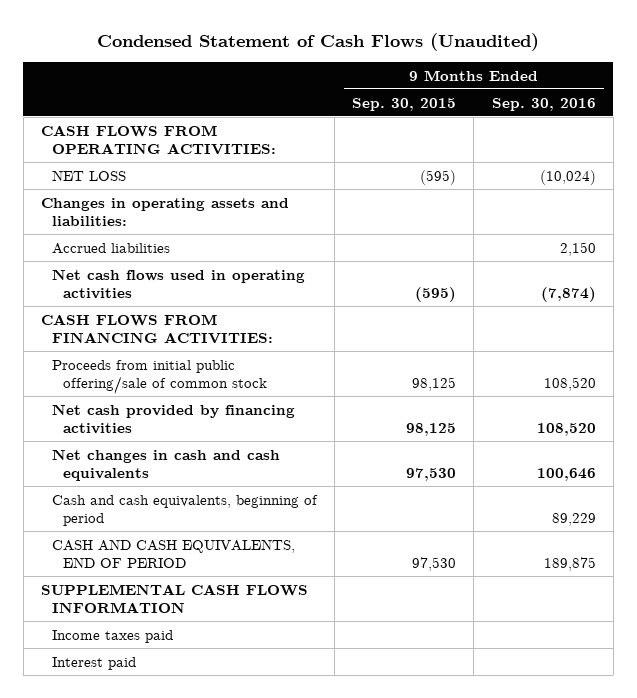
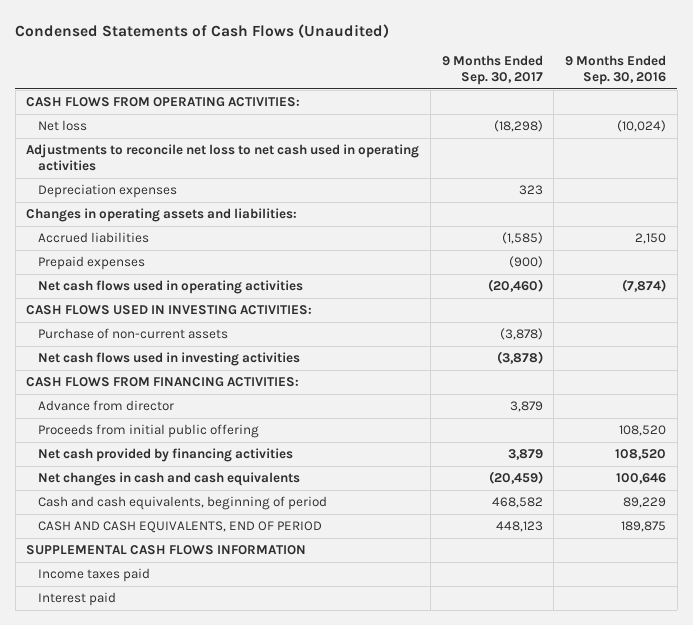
[97,32,540,51] Condensed Statement of Cash Flows (Unaudited) -> [15,23,390,38] Condensed Statements of Cash Flows (Unaudited)
[352,97,457,111] Sep. 30, 2015 -> none
none -> [441,55,543,86] 9 Months Ended Sep. 30, 2017
[52,169,127,181] NET LOSS -> [38,119,88,131] Net loss
none -> [26,143,420,172] Adjustments to reconcile net loss to net cash used in operating activities
none -> [38,183,178,198] Depreciation expenses
none -> [38,255,146,270] Prepaid expenses
none -> [26,304,313,315] CASH FLOWS USED IN INVESTING ACTIVITIES:
none -> [38,327,229,339] Purchase of non-current assets
none -> [38,351,301,366] Net cash flows used in investing activities
none -> [38,399,175,411] Advance from director
[52,359,268,395] Proceeds from initial public offering/sale of common stock -> [38,423,260,438] Proceeds from initial public offering

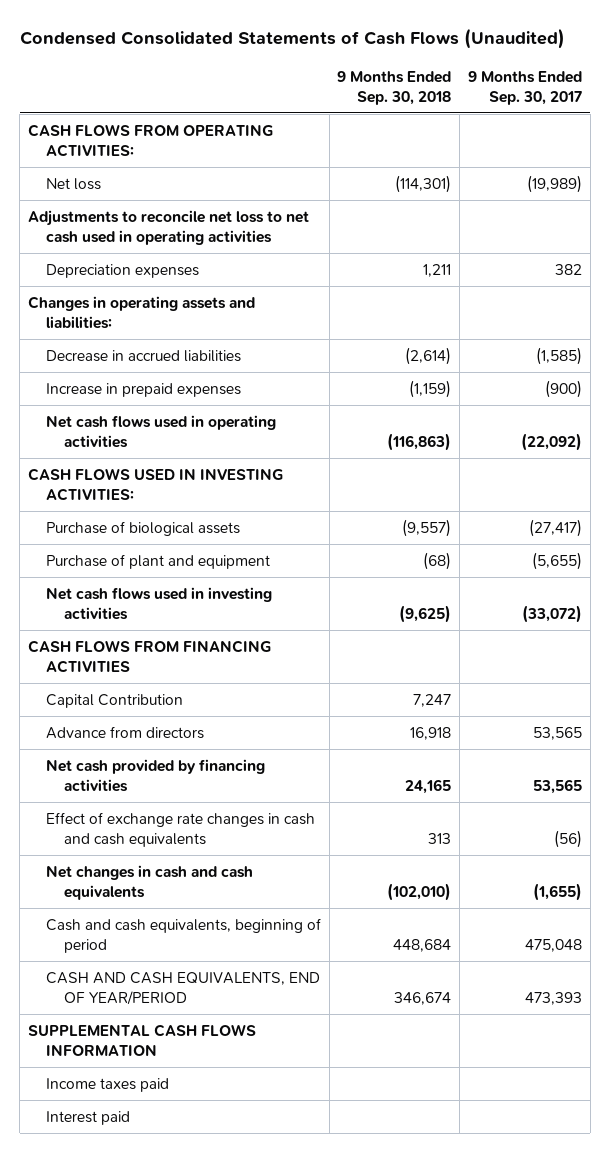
[15,23,390,38] Condensed Statements of Cash Flows (Unaudited) -> [19,28,565,50] Condensed Consolidated Statements of Cash Flows (Unaudited)
[565,55,667,86] 9 Months Ended Sep. 30, 2016 -> none
none -> [337,70,452,105] 9 Months Ended Sep. 30, 2018
[493,119,543,132] (18,298) -> [526,174,582,193] (19,989)
[518,184,543,195] 323 -> [554,263,582,275] 382
[38,231,150,243] Accrued liabilities -> [45,349,241,362] Decrease in accrued liabilities
[38,255,146,270] Prepaid expenses -> [45,382,241,397] Increase in prepaid expenses
[487,278,543,292] (20,460) -> [520,432,582,451] (22,092)
[38,423,260,438] Proceeds from initial public offering -> none
none -> [45,520,240,536] Purchase of biological assets
[38,327,229,339] Purchase of non-current assets -> [45,553,270,569] Purchase of plant and equipment
[499,327,543,340] (3,878) -> [531,551,582,570] (5,655)
[496,350,543,364] (3,878) -> [521,604,582,623] (33,072)
[26,376,300,387] CASH FLOWS FROM FINANCING ACTIVITIES: -> [28,639,272,673] CASH FLOWS FROM FINANCING ACTIVITIES
none -> [45,693,183,708] Capital Contribution
[38,399,175,411] Advance from director -> [45,725,204,739] Advance from directors
[509,400,543,412] 3,879 -> [532,726,582,740] 53,565
[507,448,543,460] 3,879 -> [532,778,582,794] 53,565
none -> [45,811,315,847] Effect of exchange rate changes in cash and cash equivalents
[488,470,543,484] (20,459) -> [532,882,582,901] (1,655)
[491,496,543,508] 468,582 -> [524,938,582,952] 475,048
[38,520,323,533] CASH AND CASH EQUIVALENTS, END OF PERIOD -> [45,971,320,1005] CASH AND CASH EQUIVALENTS, END OF YEAR/PERIOD
[495,520,543,532] 448,123 -> [524,991,582,1005] 473,393

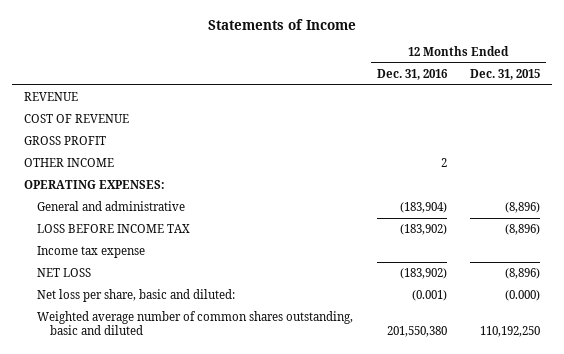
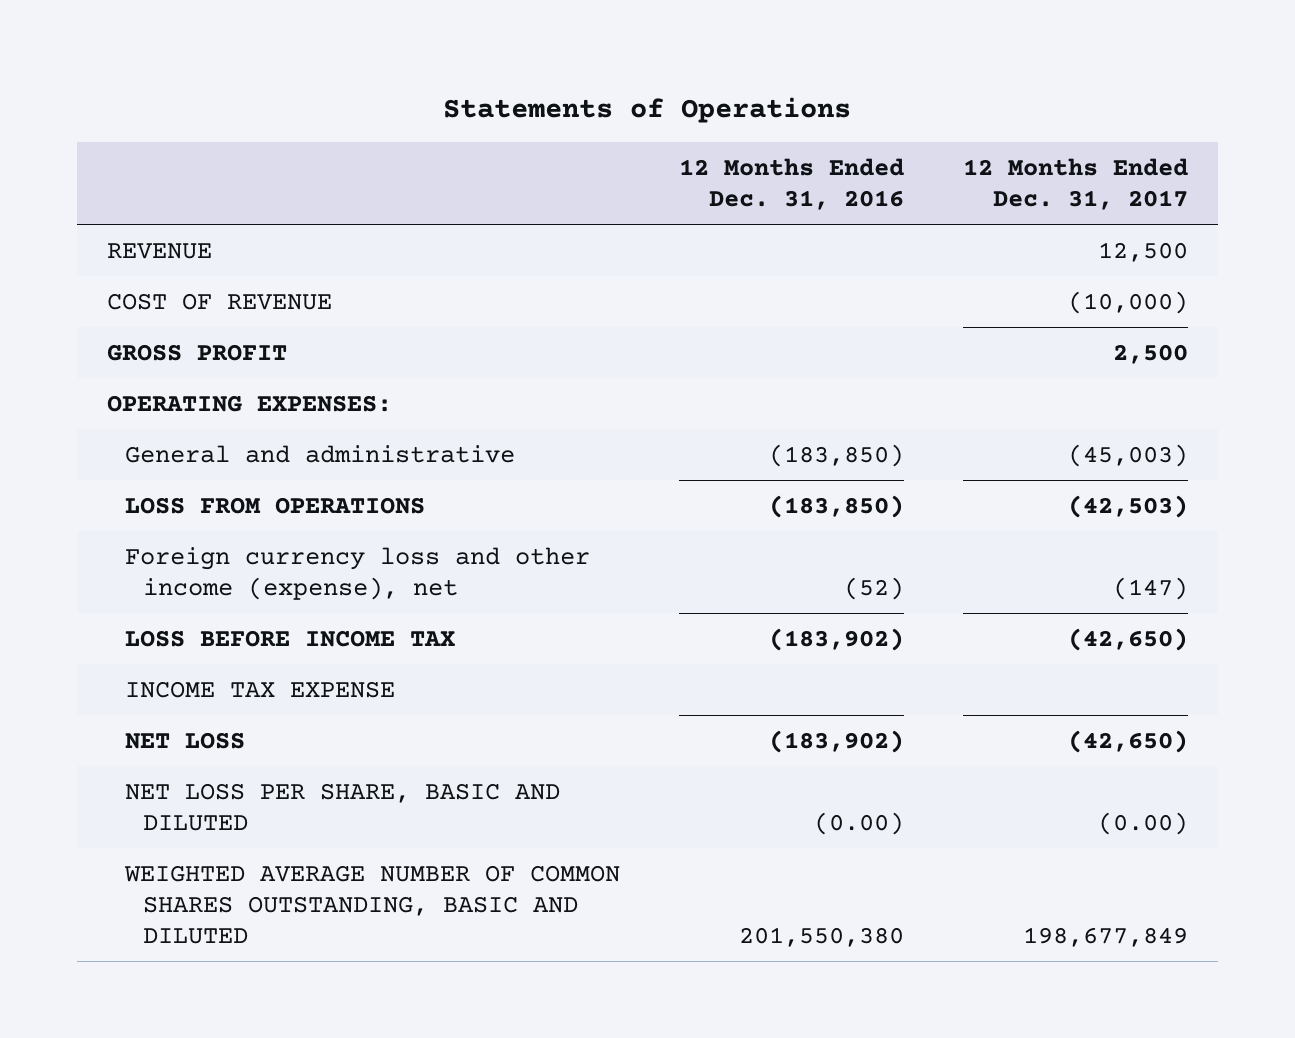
[207,18,356,30] Statements of Income -> [443,96,852,123] Statements of Operations
[470,68,541,80] Dec. 31, 2015 -> none
none -> [963,157,1189,211] 12 Months Ended Dec. 31, 2017
[23,157,114,167] OTHER INCOME -> none
[399,201,447,213] (183,904) -> [769,443,905,467] (183,850)
none -> [125,496,426,514] LOSS FROM OPERATIONS
none -> [125,546,591,601] Foreign currency loss and other income (expense), net
[36,245,145,258] Income tax expense -> [125,680,396,698] INCOME TAX EXPENSE
[36,288,235,302] Net loss per share, basic and diluted: -> [125,782,561,832] NET LOSS PER SHARE, BASIC AND DILUTED
[411,289,447,301] (0.001) -> [814,812,905,836] (0.00)
[36,310,353,335] Weighted average number of common shares outstanding, basic and diluted -> [124,864,621,945] WEIGHTED AVERAGE NUMBER OF COMMON SHARES OUTSTANDING, BASIC AND DILUTED

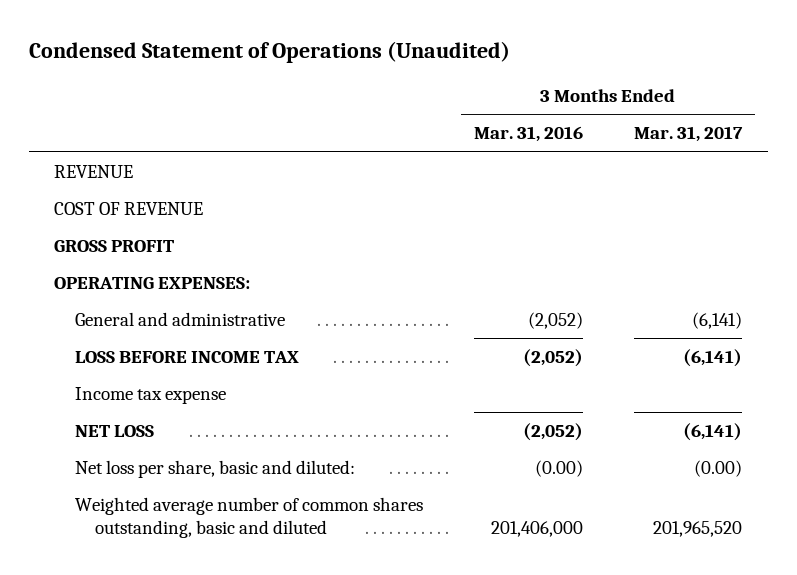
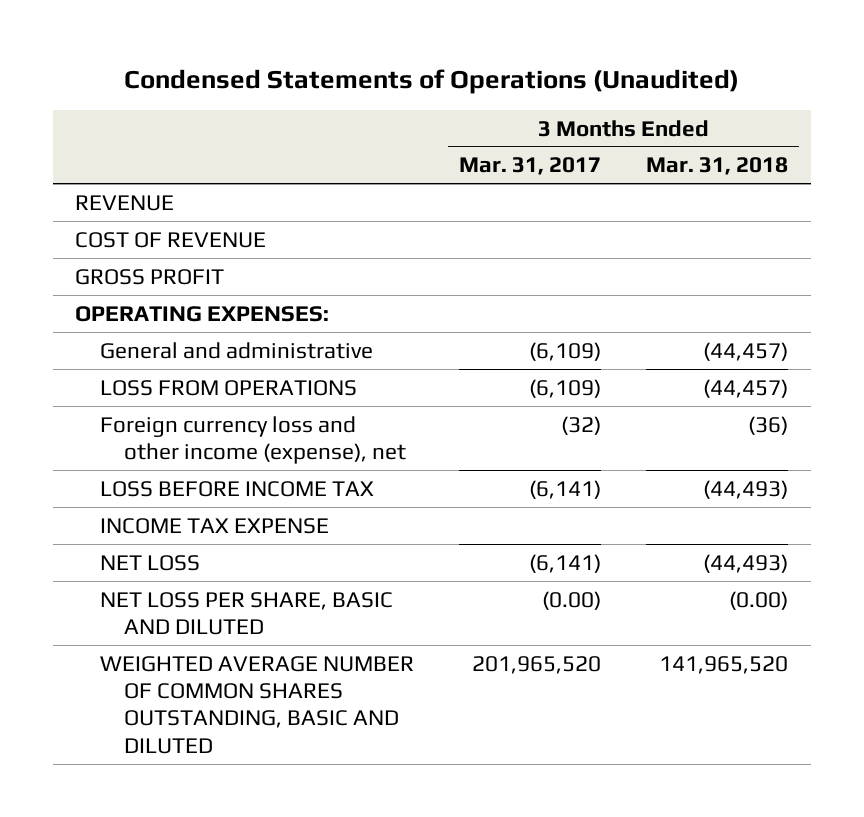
[28,41,510,64] Condensed Statement of Operations (Unaudited) -> [123,68,739,94] Condensed Statements of Operations (Unaudited)
[474,126,584,143] Mar. 31, 2016 -> none
none -> [646,157,789,176] Mar. 31, 2018
[692,312,743,330] (6,141) -> [529,341,602,361] (6,109)
none -> [99,379,357,396] LOSS FROM OPERATIONS
none -> [99,415,407,464] Foreign currency loss and other income (expense), net
[74,387,226,405] Income tax expense -> [99,517,329,534] INCOME TAX EXPENSE
[74,460,355,479] Net loss per share, basic and diluted: -> [99,591,393,635] NET LOSS PER SHARE, BASIC AND DILUTED
[74,497,423,538] Weighted average number of common shares outstanding, basic and diluted -> [99,655,414,754] WEIGHTED AVERAGE NUMBER OF COMMON SHARES OUTSTANDING, BASIC AND DILUTED

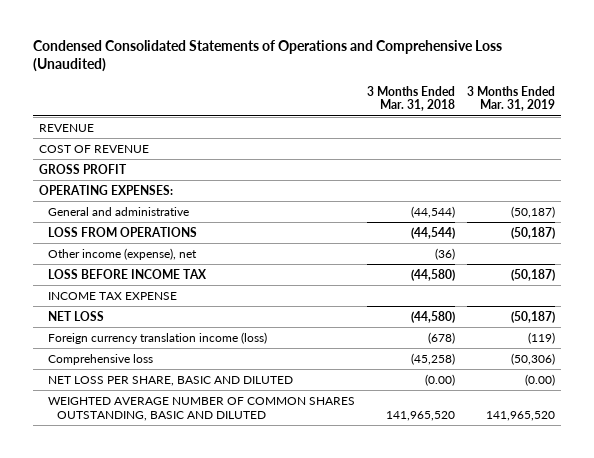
[123,68,739,94] Condensed Statements of Operations (Unaudited) -> [32,39,502,72] Condensed Consolidated Statements of Operations and Comprehensive Loss (Unaudited)
[459,157,602,176] Mar. 31, 2017 -> none
none -> [467,85,556,112] 3 Months Ended Mar. 31, 2019
[703,341,789,361] (44,457) -> [411,205,456,218] (44,544)
[703,378,789,398] (44,457) -> [411,226,456,239] (44,544)
[99,415,407,464] Foreign currency loss and other income (expense), net -> [47,247,197,260] Other income (expense), net
[703,479,789,499] (44,493) -> [411,268,456,281] (44,580)
[703,553,789,573] (44,493) -> [411,310,456,323] (44,580)
none -> [47,331,267,344] Foreign currency translation income (loss)
none -> [47,353,153,365] Comprehensive loss

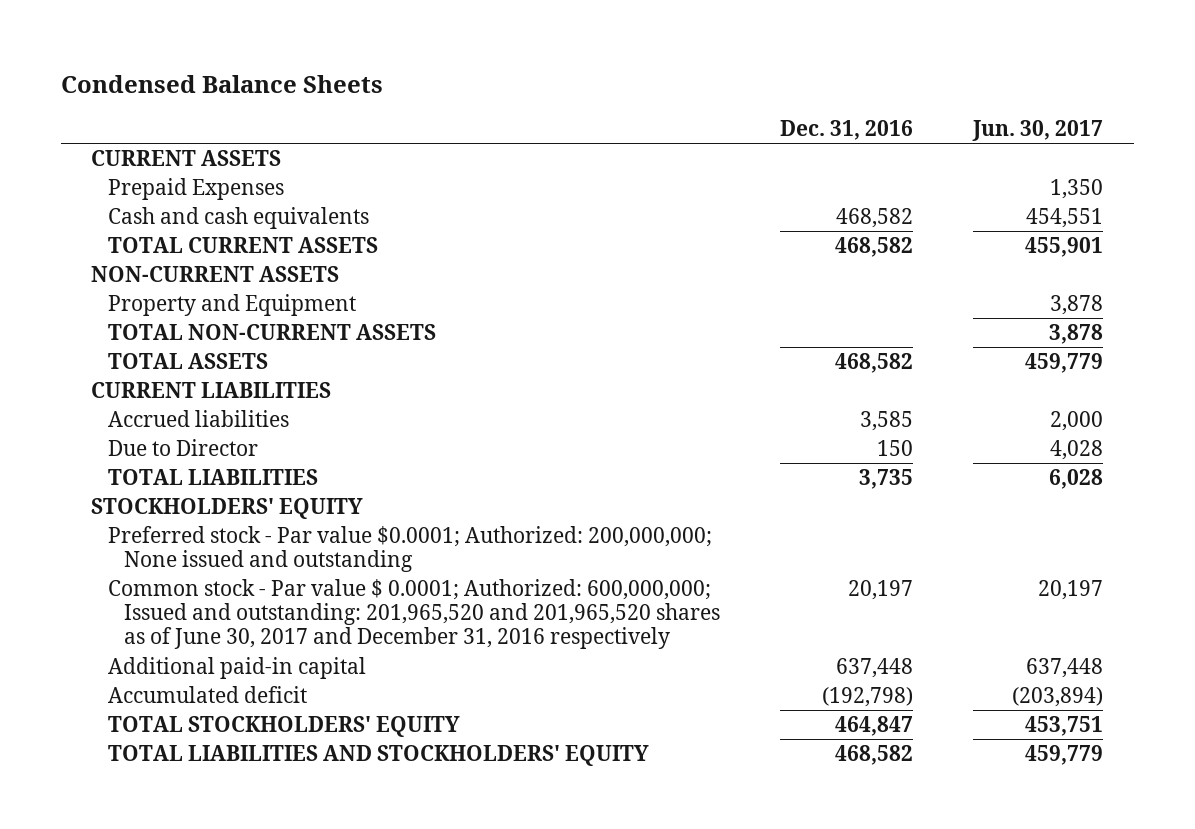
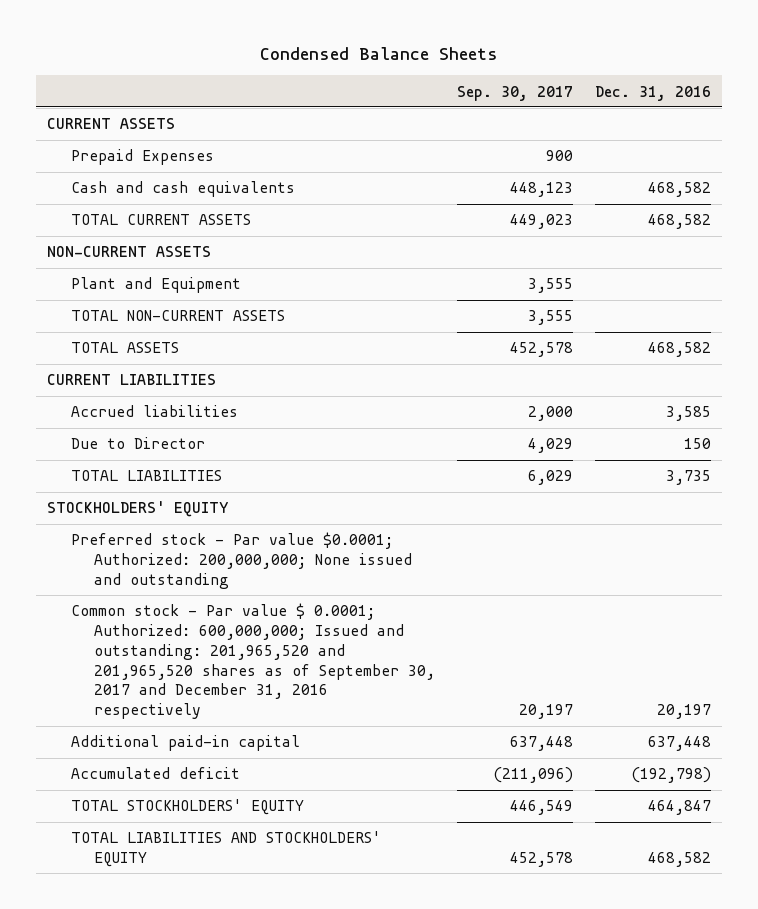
[972,120,1104,142] Jun. 30, 2017 -> none
none -> [457,85,574,101] Sep. 30, 2017
[107,294,356,317] Property and Equipment -> [70,277,241,294] Plant and Equipment
[107,579,720,650] Common stock - Par value $ 0.0001; Authorized: 600,000,000; Issued and outstanding: 201,965,520 and 201,965,520 shares as of June 30, 2017 and December 31, 2016 respectively -> [70,603,436,720] Common stock - Par value $ 0.0001; Authorized: 600,000,000; Issued and outstanding: 201,965,520 and 201,965,520 shares as of September 30, 2017 and December 31, 2016 respectively

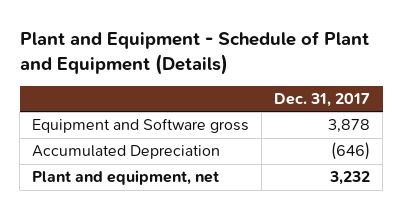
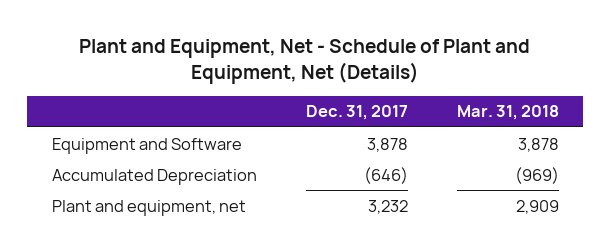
[19,30,369,75] Plant and Equipment - Schedule of Plant and Equipment (Details) -> [79,38,531,84] Plant and Equipment, Net - Schedule of Plant and Equipment, Net (Details)
none -> [456,105,559,121] Mar. 31, 2018
[32,118,250,134] Equipment and Software gross -> [51,137,242,154] Equipment and Software

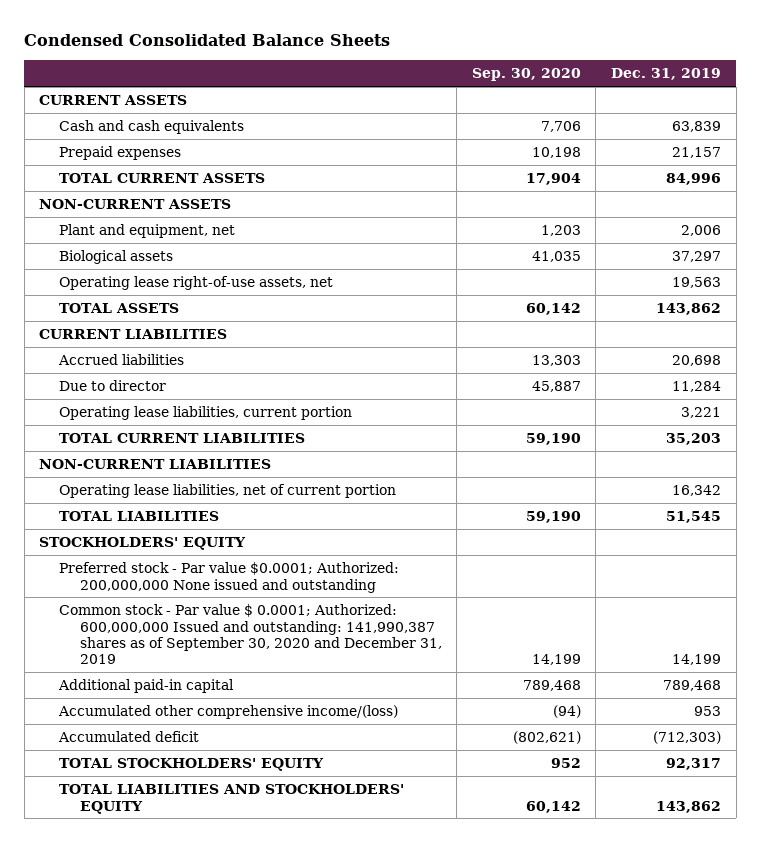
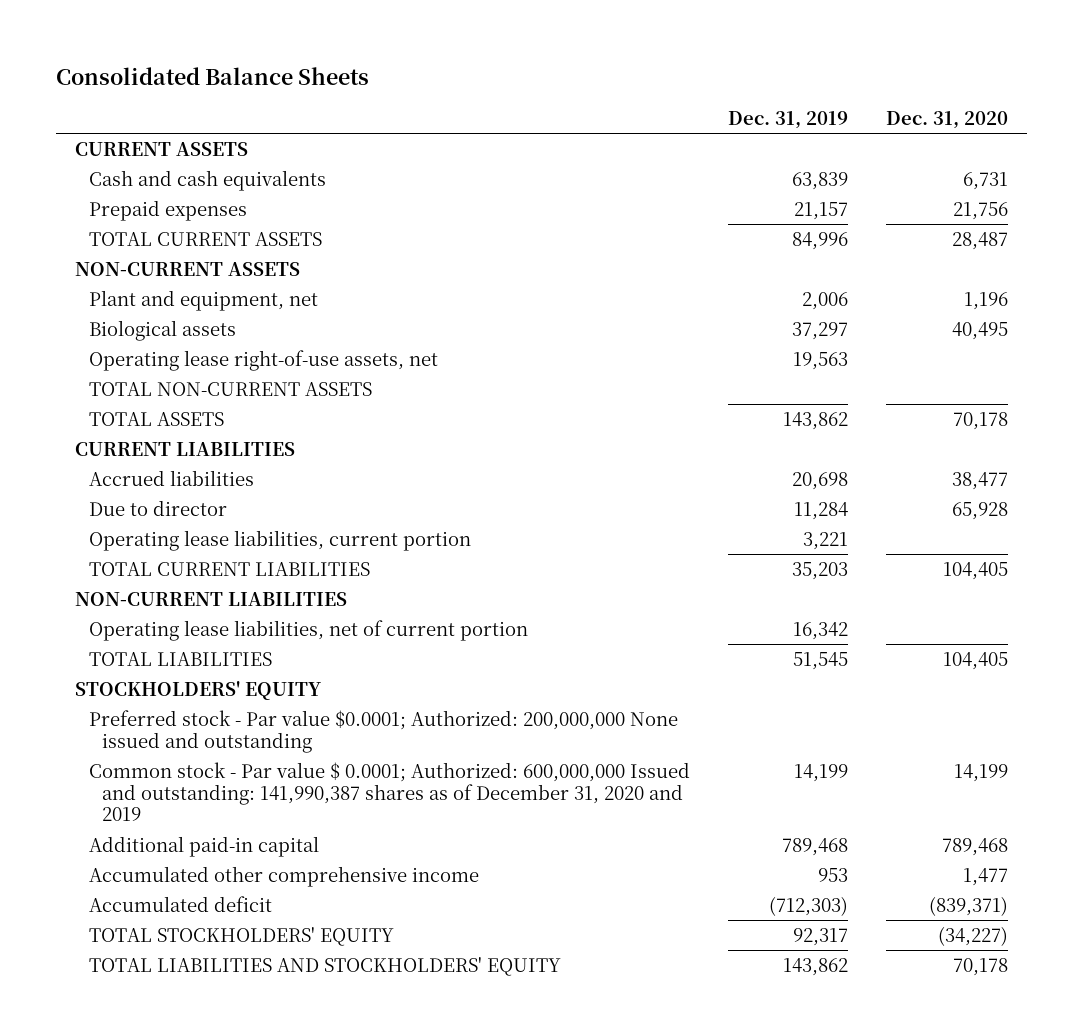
[24,34,391,47] Condensed Consolidated Balance Sheets -> [55,66,369,85] Consolidated Balance Sheets
[471,68,581,82] Sep. 30, 2020 -> none
none -> [886,111,1009,130] Dec. 31, 2020
none -> [88,381,372,396] TOTAL NON-CURRENT ASSETS
[59,604,442,665] Common stock - Par value $ 0.0001; Authorized: 600,000,000 Issued and outstanding: 141,990,387 shares as of September 30, 2020 and December 31, 2019 -> [88,761,690,822] Common stock - Par value $ 0.0001; Authorized: 600,000,000 Issued and outstanding: 141,990,387 shares as of December 31, 2020 and 2019
[58,705,399,720] Accumulated other comprehensive income/(loss) -> [88,865,479,887] Accumulated other comprehensive income

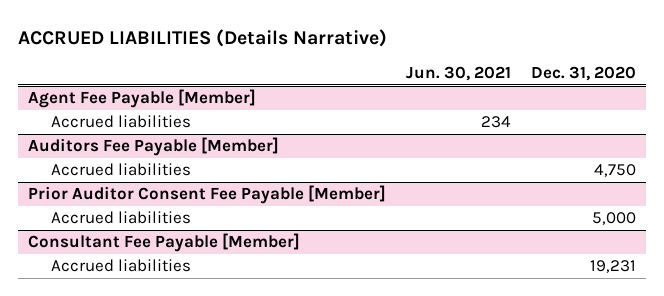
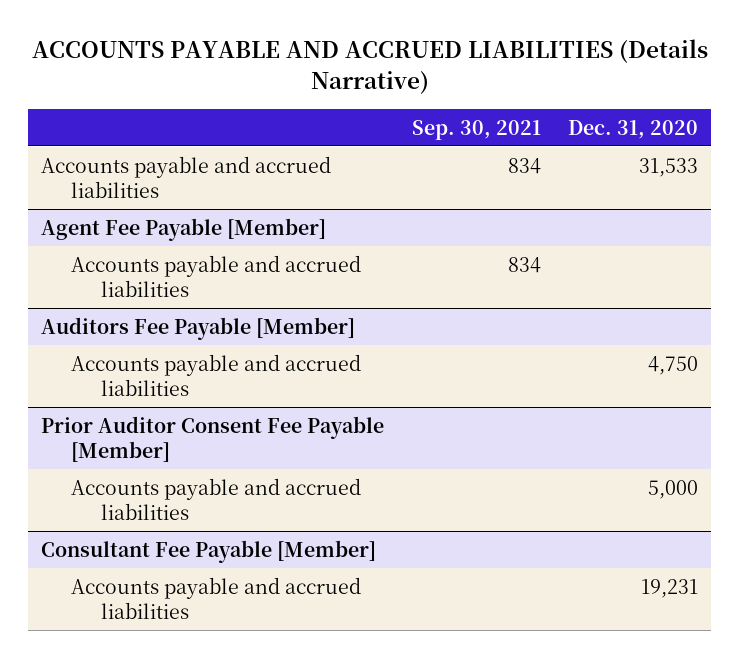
[17,28,387,47] ACCRUED LIABILITIES (Details Narrative) -> [31,39,708,95] ACCOUNTS PAYABLE AND ACCRUED LIABILITIES (Details Narrative)
[405,65,511,81] Jun. 30, 2021 -> none
none -> [411,119,541,140] Sep. 30, 2021
none -> [41,155,332,198] Accounts payable and accrued liabilities
[50,115,191,129] Accrued liabilities -> none
none -> [71,254,362,297] Accounts payable and accrued liabilities
[50,163,191,177] Accrued liabilities -> [71,353,362,396] Accounts payable and accrued liabilities
[50,211,191,225] Accrued liabilities -> none
none -> [71,477,362,520] Accounts payable and accrued liabilities
[50,259,191,273] Accrued liabilities -> [71,576,362,619] Accounts payable and accrued liabilities

